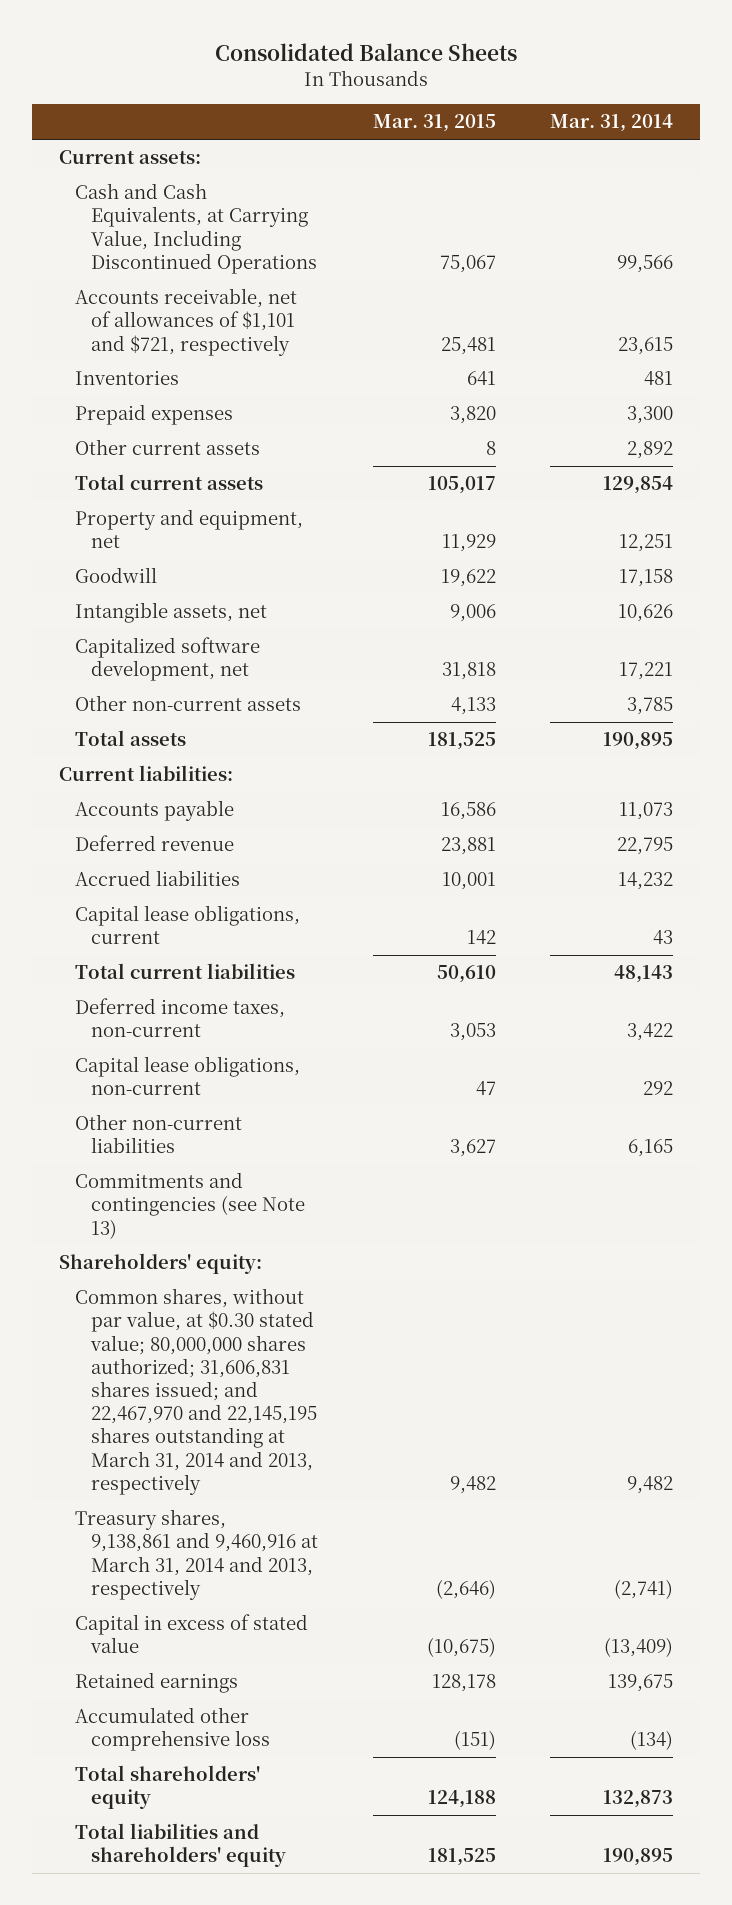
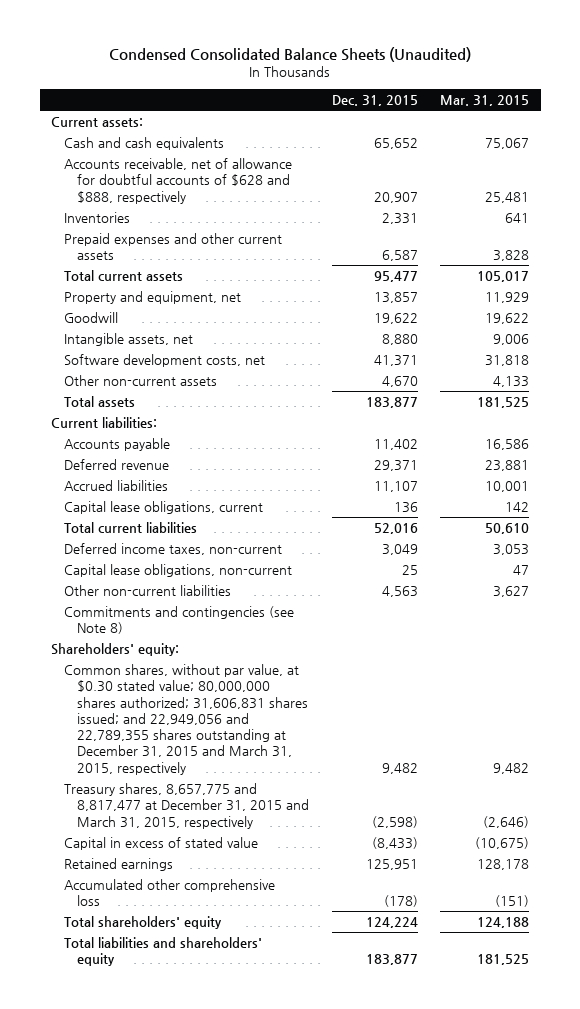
[214,42,517,61] Consolidated Balance Sheets -> [109,47,472,63] Condensed Consolidated Balance Sheets (Unaudited)
[549,114,673,133] Mar. 31, 2014 -> none
none -> [331,94,418,106] Dec. 31, 2015
[75,183,318,274] Cash and Cash Equivalents, at Carrying Value, Including Discontinued Operations -> [64,137,225,151] Cash and cash equivalents
[75,288,298,356] Accounts receivable, net of allowances of $1,101 and $721, respectively -> [64,158,293,204] Accounts receivable, net of allowance for doubtful accounts of $628 and $888, respectively
[75,439,261,456] Other current assets -> none
[75,404,234,426] Prepaid expenses -> [64,233,283,261] Prepaid expenses and other current assets
[449,406,496,425] 3,820 -> [493,250,530,262] 3,828
[75,637,261,682] Capitalized software development, net -> [64,354,266,368] Software development costs, net
[75,1172,306,1239] Commitments and contingencies (see Note 13) -> [64,606,295,635] Commitments and contingencies (see Note 8)
[75,1288,318,1495] Common shares, without par value, at $0.30 stated value; 80,000,000 shares authorized; 31,606,831 shares issued; and 22,467,970 and 22,145,195 shares outstanding at March 31, 2014 and 2013, respectively -> [64,664,309,775] Common shares, without par value, at $0.30 stated value; 80,000,000 shares authorized; 31,606,831 shares issued; and 22,949,056 and 22,789,355 shares outstanding at December 31, 2015 and March 31, 2015, respectively
[75,1509,319,1600] Treasury shares, 9,138,861 and 9,460,916 at March 31, 2014 and 2013, respectively -> [64,783,310,829] Treasury shares, 8,657,775 and 8,817,477 at December 31, 2015 and March 31, 2015, respectively

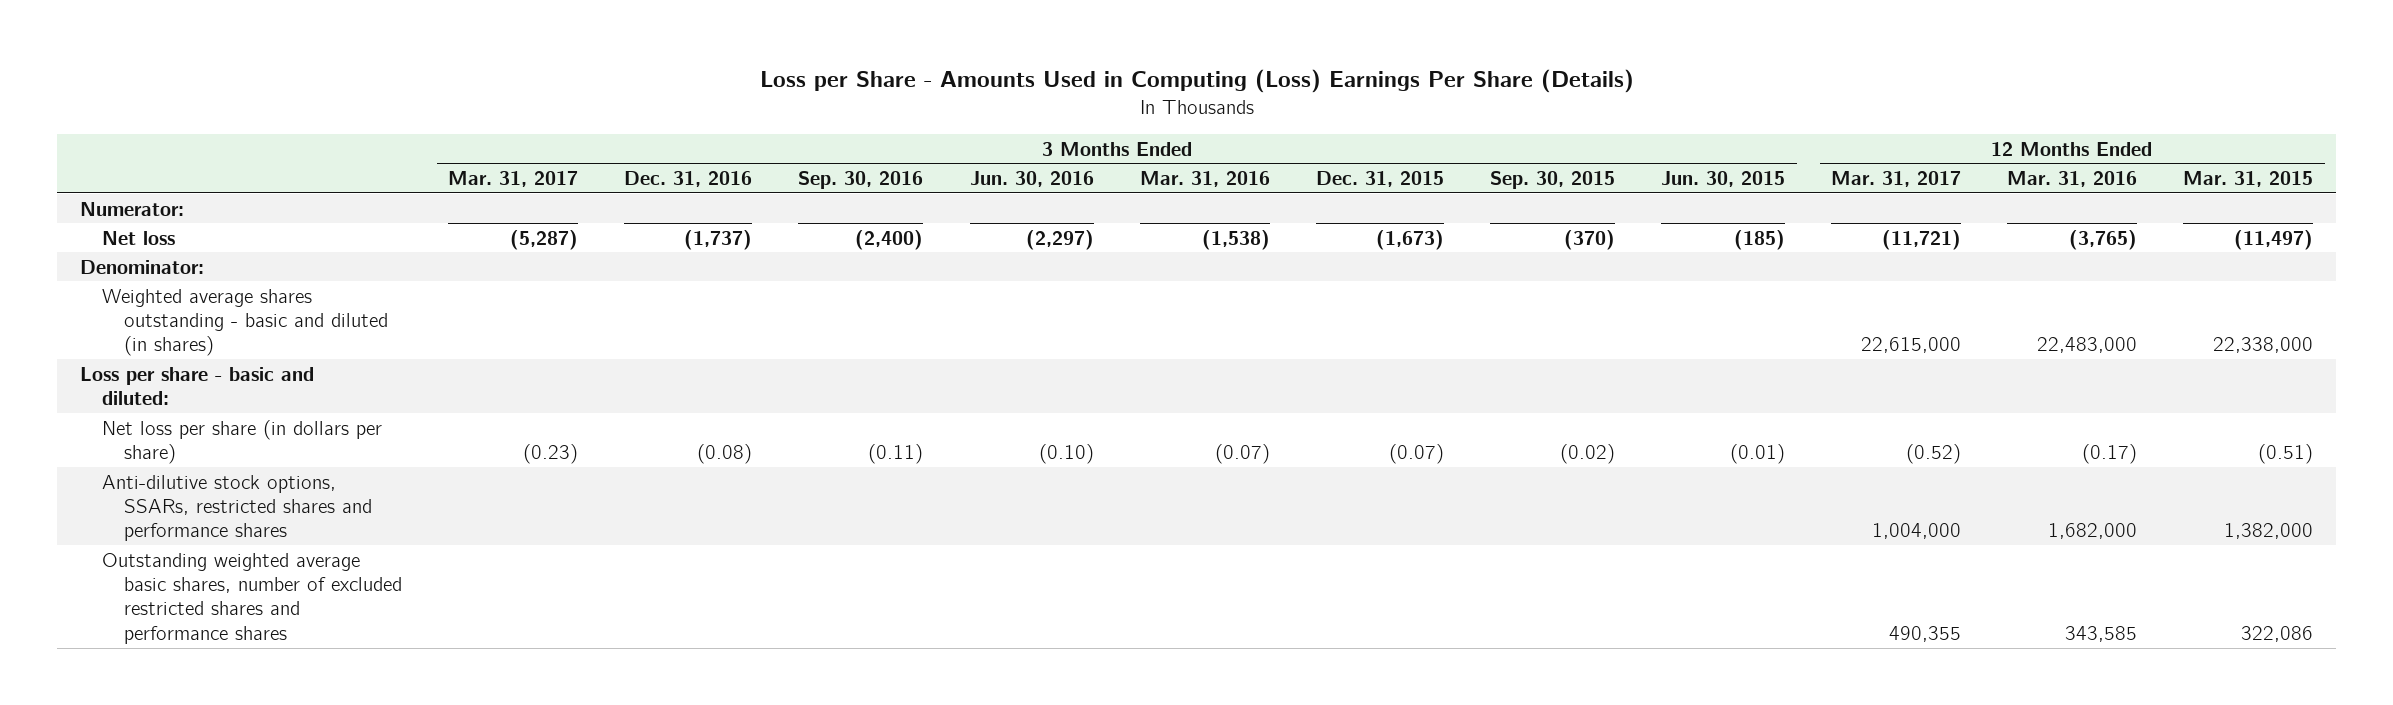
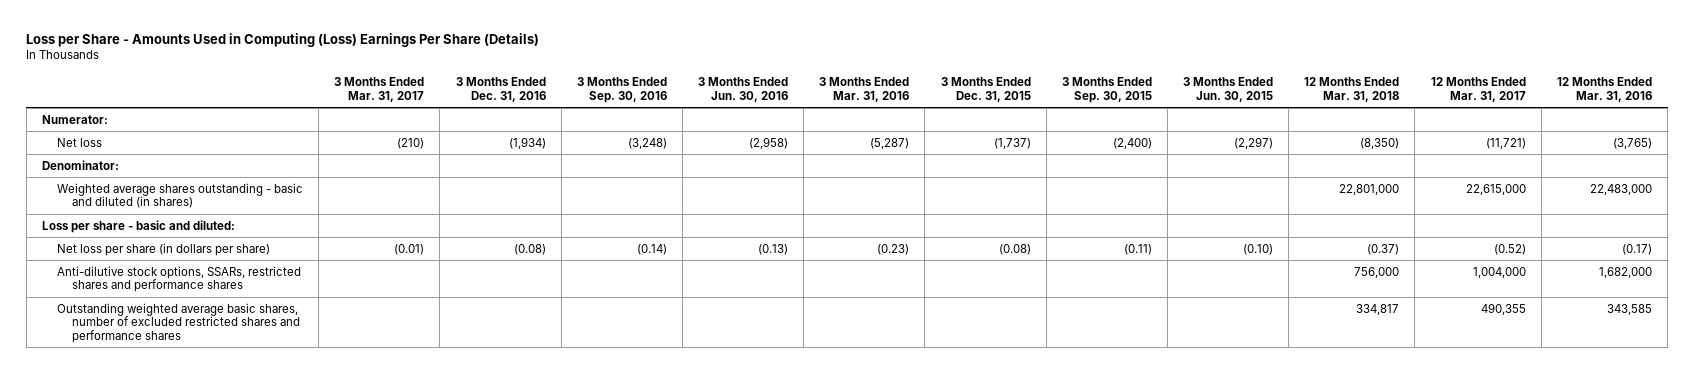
[2183,171,2314,188] Mar. 31, 2015 -> none
none -> [1304,77,1400,103] 12 Months Ended Mar. 31, 2018
[510,229,579,250] (5,287) -> [397,137,425,149] (210)
[684,229,753,250] (1,737) -> [508,136,546,149] (1,934)
[855,229,924,250] (2,400) -> [627,137,667,149] (3,248)
[1025,229,1094,250] (2,297) -> [749,136,789,149] (2,958)
[1201,229,1270,250] (1,538) -> [870,137,910,149] (5,287)
[1375,229,1444,250] (1,673) -> [993,137,1031,149] (1,737)
[1563,229,1615,250] (370) -> [1112,137,1152,149] (2,400)
[1734,229,1786,250] (185) -> [1234,136,1274,149] (2,297)
[523,443,579,464] (0.23) -> [394,243,425,255] (0.01)
[868,443,924,464] (0.11) -> [636,243,667,255] (0.14)
[1038,443,1094,464] (0.10) -> [758,243,789,255] (0.13)
[1214,443,1270,464] (0.07) -> [877,243,910,255] (0.23)
[1388,443,1444,464] (0.07) -> [998,243,1031,255] (0.08)
[1559,443,1615,464] (0.02) -> [1123,243,1152,255] (0.11)
[1730,443,1786,464] (0.01) -> [1243,243,1274,255] (0.10)

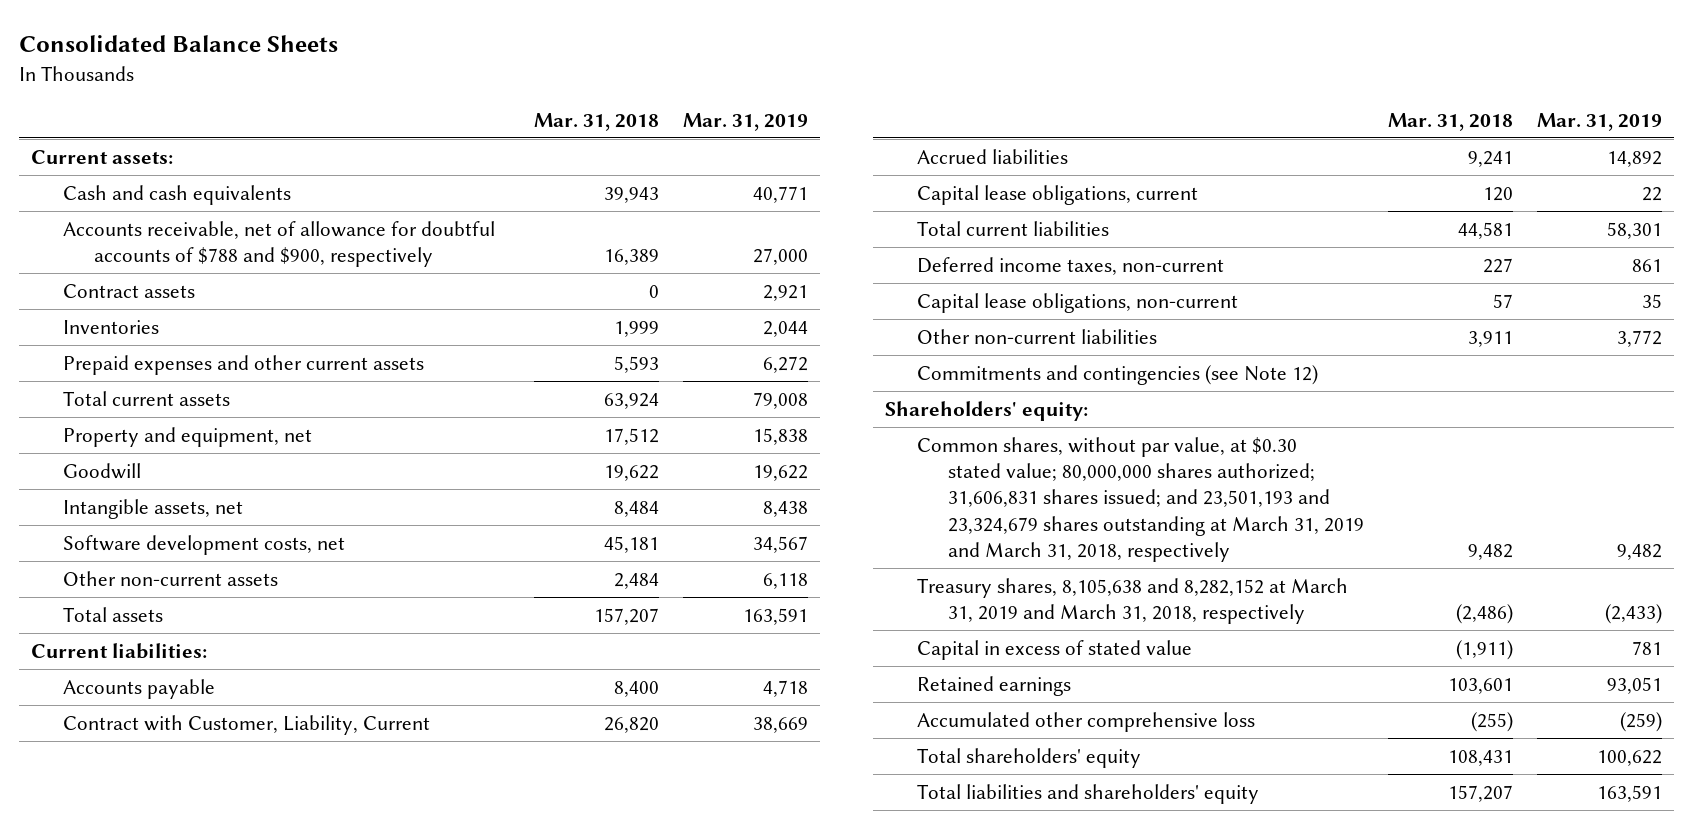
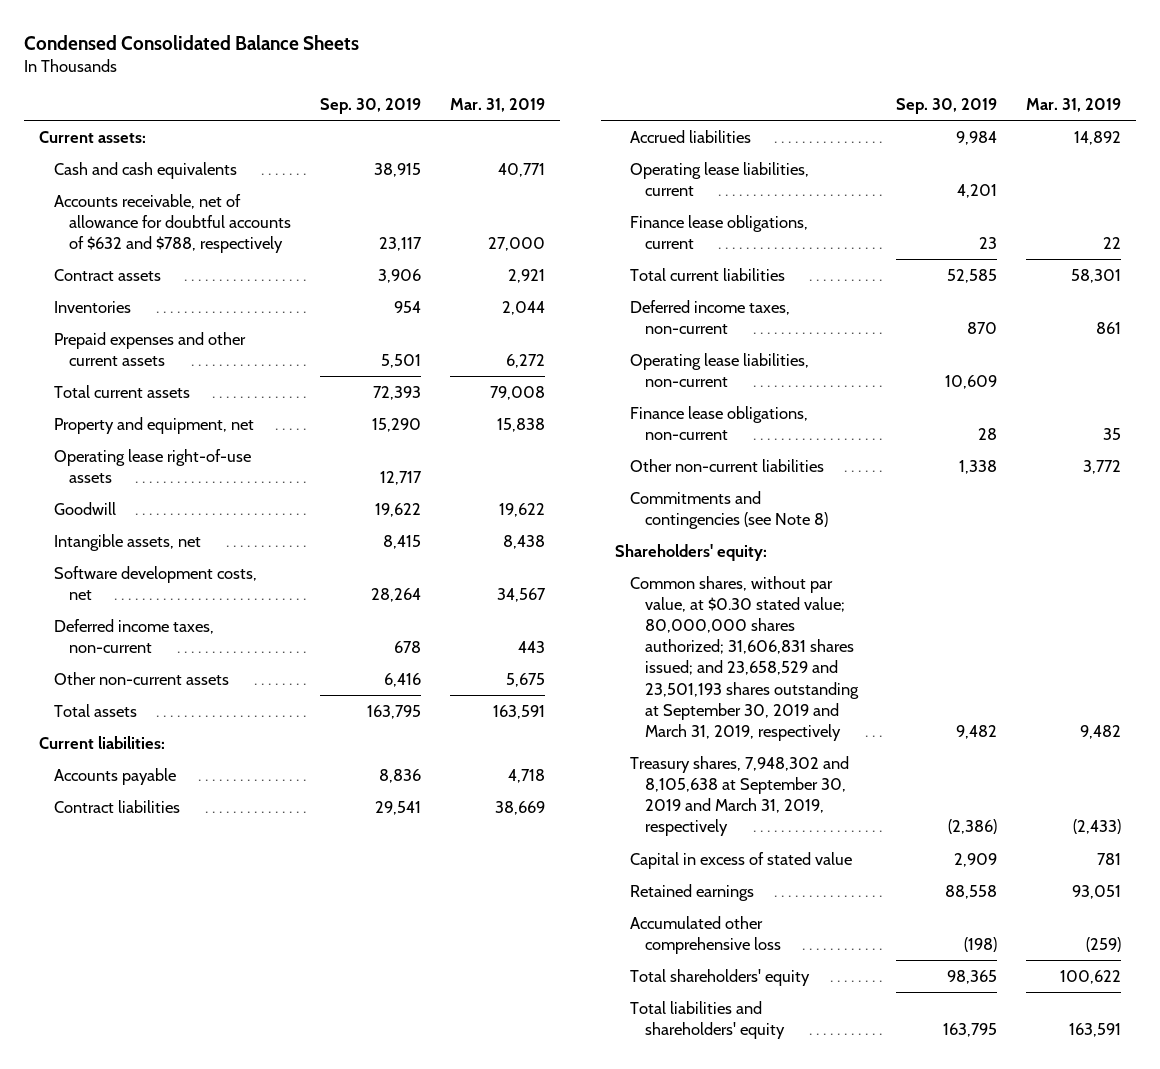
[18,34,338,52] Consolidated Balance Sheets -> [24,34,360,50] Condensed Consolidated Balance Sheets
[534,112,660,131] Mar. 31, 2018 -> none
none -> [320,98,422,115] Sep. 30, 2019
[62,220,495,268] Accounts receivable, net of allowance for doubtful accounts of $788 and $900, respectively -> [53,193,291,254] Accounts receivable, net of allowance for doubtful accounts of $632 and $788, respectively
none -> [53,448,251,483] Operating lease right-of-use assets
none -> [53,618,214,653] Deferred income taxes, non-current
[762,572,808,589] 6,118 -> [506,672,546,687] 5,675
[62,714,430,735] Contract with Customer, Liability, Current -> [53,799,180,813] Contract liabilities
none -> [630,161,810,196] Operating lease liabilities, current
[916,184,1198,205] Capital lease obligations, current -> [630,214,809,249] Finance lease obligations, current
none -> [630,352,810,387] Operating lease liabilities, non-current
[916,292,1238,313] Capital lease obligations, non-current -> [630,405,809,440] Finance lease obligations, non-current
[916,364,1318,385] Commitments and contingencies (see Note 12) -> [630,490,829,529] Commitments and contingencies (see Note 8)
[916,436,1365,563] Common shares, without par value, at $0.30 stated value; 80,000,000 shares authorized; 31,606,831 shares issued; and 23,501,193 and 23,324,679 shares outstanding at March 31, 2019 and March 31, 2018, respectively -> [630,575,860,741] Common shares, without par value, at $0.30 stated value; 80,000,000 shares authorized; 31,606,831 shares issued; and 23,658,529 and 23,501,193 shares outstanding at September 30, 2019 and March 31, 2019, respectively
[916,577,1348,625] Treasury shares, 8,105,638 and 8,282,152 at March 31, 2019 and March 31, 2018, respectively -> [630,755,850,837] Treasury shares, 7,948,302 and 8,105,638 at September 30, 2019 and March 31, 2019, respectively

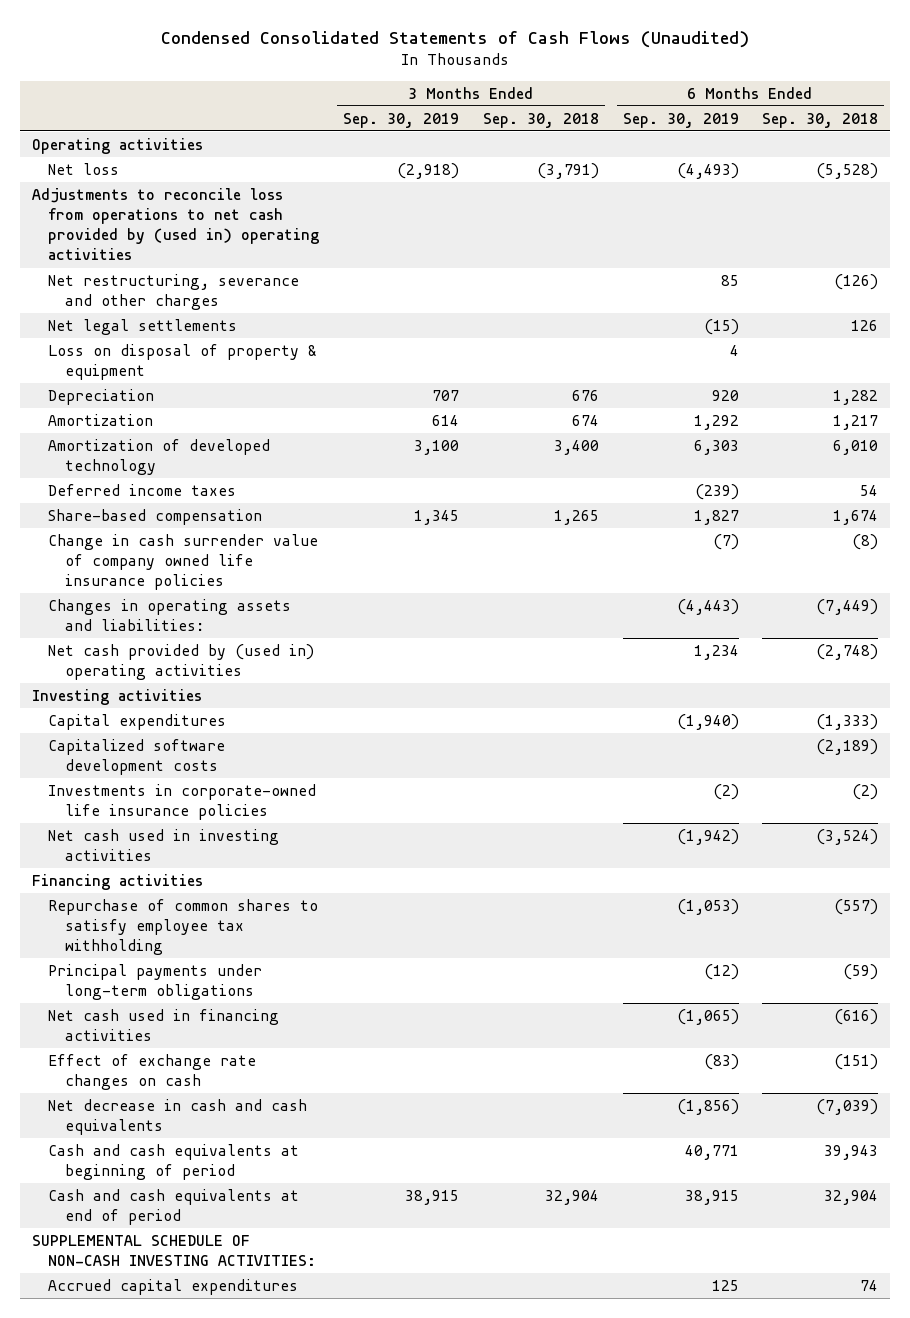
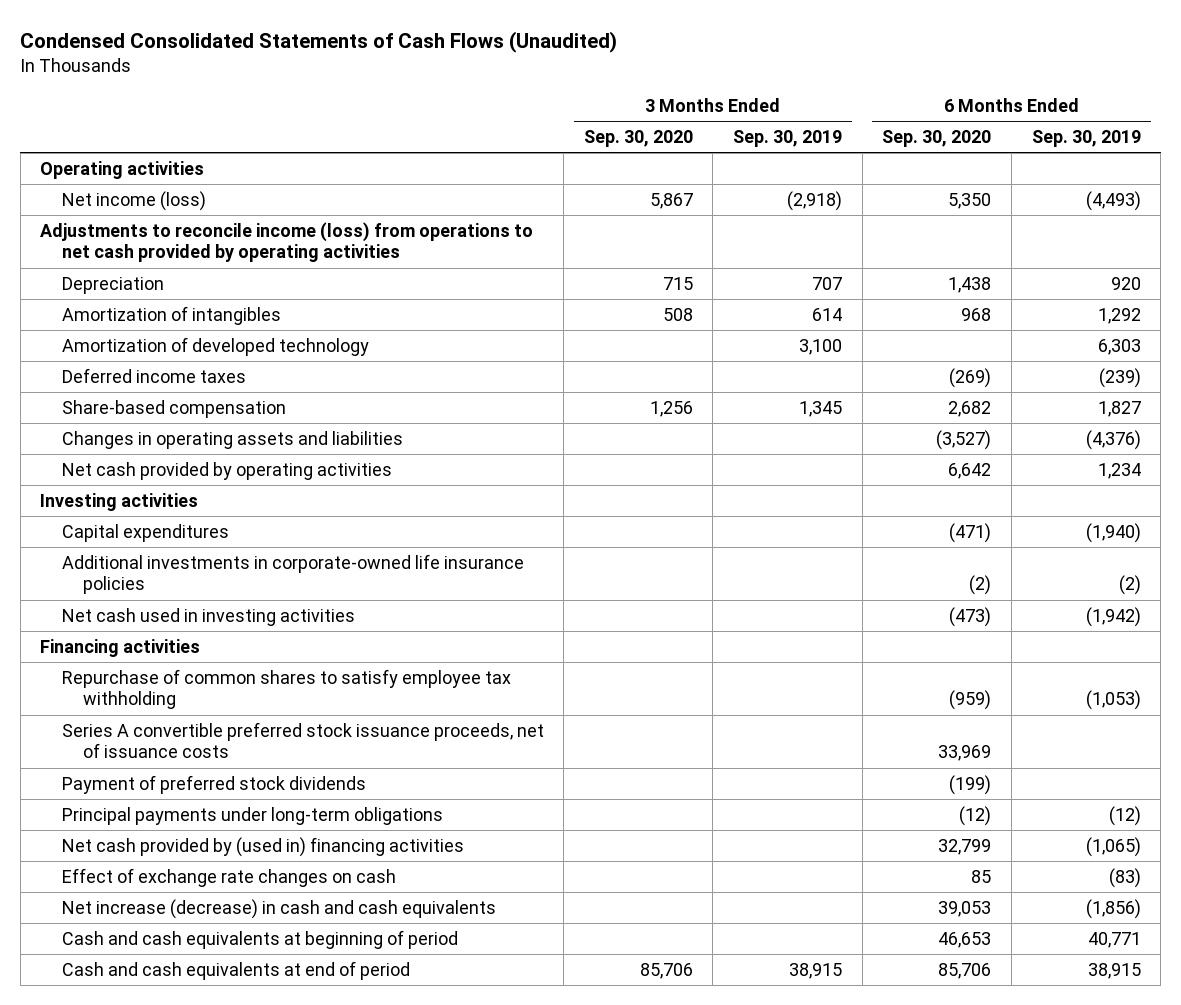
[482,112,599,128] Sep. 30, 2018 -> none
[762,112,879,128] Sep. 30, 2018 -> none
none -> [583,130,693,148] Sep. 30, 2020
none -> [882,130,992,148] Sep. 30, 2020
[48,273,300,311] Net restructuring, severance and other charges -> none
[48,318,238,335] Net legal settlements -> none
[48,343,317,381] Loss on disposal of property & equipment -> none
[48,162,120,175] Net loss -> [61,191,206,212] Net income (loss)
[32,187,320,261] Adjustments to reconcile loss from operations to net cash provided by (used in) operating activities -> [40,222,534,263] Adjustments to reconcile income (loss) from operations to net cash provided by operating activities
[48,413,154,426] Amortization -> [61,306,281,326] Amortization of intangibles
[48,533,319,591] Change in cash surrender value of company owned life insurance policies -> none
[48,598,292,632] Changes in operating assets and liabilities: -> [61,431,403,450] Changes in operating assets and liabilities
[676,598,739,615] (4,443) -> [1085,430,1141,451] (4,376)
[48,643,315,681] Net cash provided by (used in) operating activities -> [61,462,392,481] Net cash provided by operating activities
[48,738,226,776] Capitalized software development costs -> none
[48,783,317,821] Investments in corporate-owned life insurance policies -> [61,554,524,595] Additional investments in corporate-owned life insurance policies
none -> [61,722,544,759] Series A convertible preferred stock issuance proceeds, net of issuance costs
none -> [61,775,366,795] Payment of preferred stock dividends
[48,1008,280,1042] Net cash used in financing activities -> [61,837,464,858] Net cash provided by (used in) financing activities
[48,1098,308,1136] Net decrease in cash and cash equivalents -> [61,899,496,920] Net increase (decrease) in cash and cash equivalents
[32,1234,317,1267] SUPPLEMENTAL SCHEDULE OF NON-CASH INVESTING ACTIVITIES: -> none
[48,1278,299,1295] Accrued capital expenditures -> none

